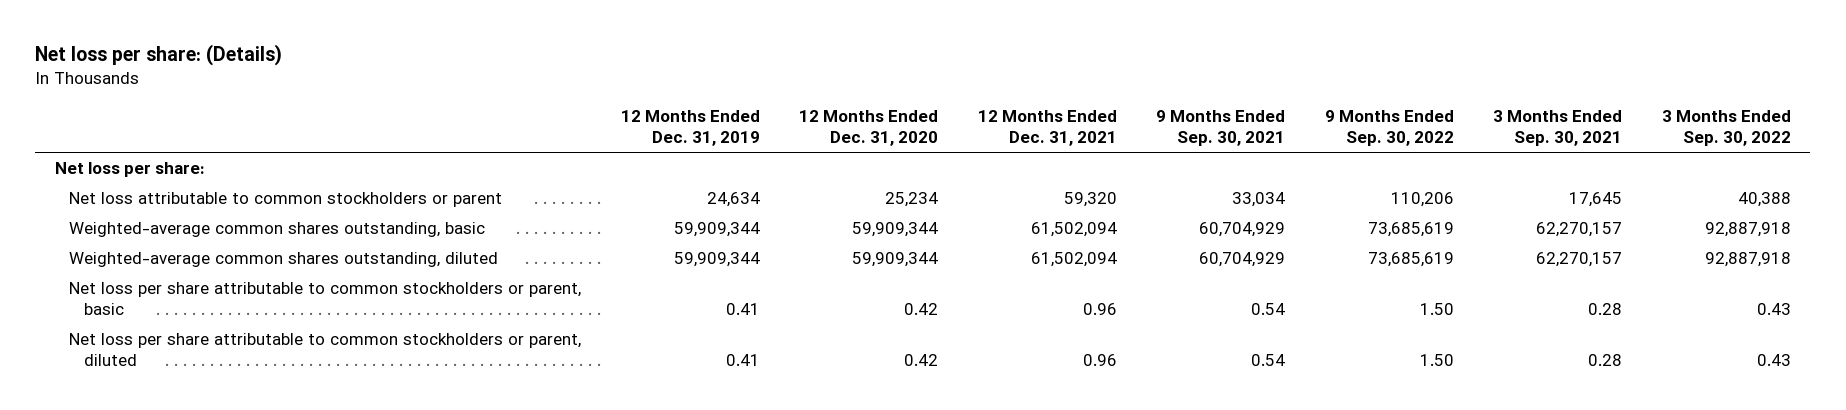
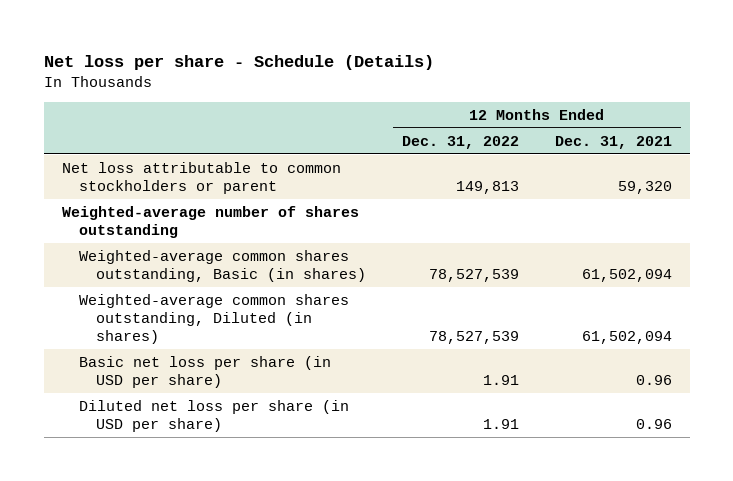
[35,44,283,67] Net loss per share: (Details) -> [43,55,434,71] Net loss per share - Schedule (Details)
[620,110,760,147] 12 Months Ended Dec. 31, 2019 -> none
[799,110,939,147] 12 Months Ended Dec. 31, 2020 -> none
[1156,110,1286,147] 9 Months Ended Sep. 30, 2021 -> none
[1324,110,1454,147] 9 Months Ended Sep. 30, 2022 -> none
[1493,110,1623,147] 3 Months Ended Sep. 30, 2021 -> none
[1661,110,1791,147] 3 Months Ended Sep. 30, 2022 -> none
none -> [402,135,520,149] Dec. 31, 2022
[54,161,205,177] Net loss per share: -> none
none -> [61,205,359,238] Weighted-average number of shares outstanding
[69,221,486,237] Weighted-average common shares outstanding, basic -> [79,249,367,282] Weighted-average common shares outstanding, Basic (in shares)
[69,251,499,267] Weighted-average common shares outstanding, diluted -> [79,293,350,345] Weighted-average common shares outstanding, Diluted (in shares)
[69,281,582,316] Net loss per share attributable to common stockholders or parent, basic -> [79,355,332,388] Basic net loss per share (in USD per share)
[69,332,582,367] Net loss per share attributable to common stockholders or parent, diluted -> [79,399,350,432] Diluted net loss per share (in USD per share)

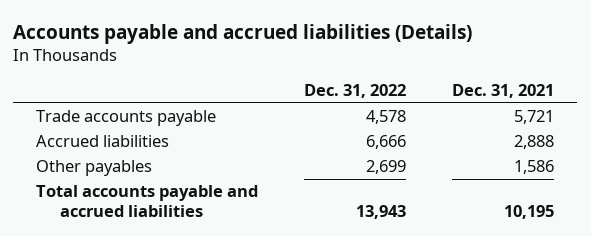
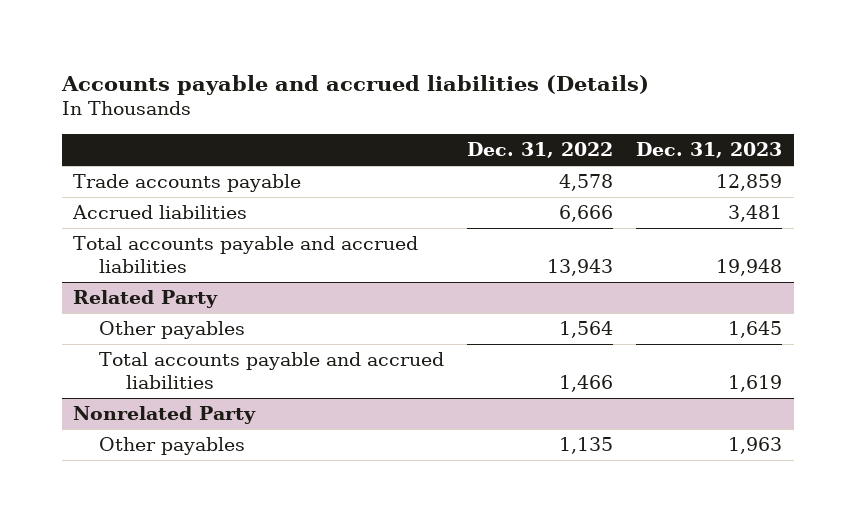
[452,84,555,99] Dec. 31, 2021 -> none
none -> [636,142,783,159] Dec. 31, 2023
[36,160,153,177] Other payables -> none
none -> [73,290,219,309] Related Party
none -> [99,321,246,340] Other payables
none -> [99,352,445,390] Total accounts payable and accrued liabilities
none -> [73,406,257,425] Nonrelated Party
none -> [99,437,246,456] Other payables

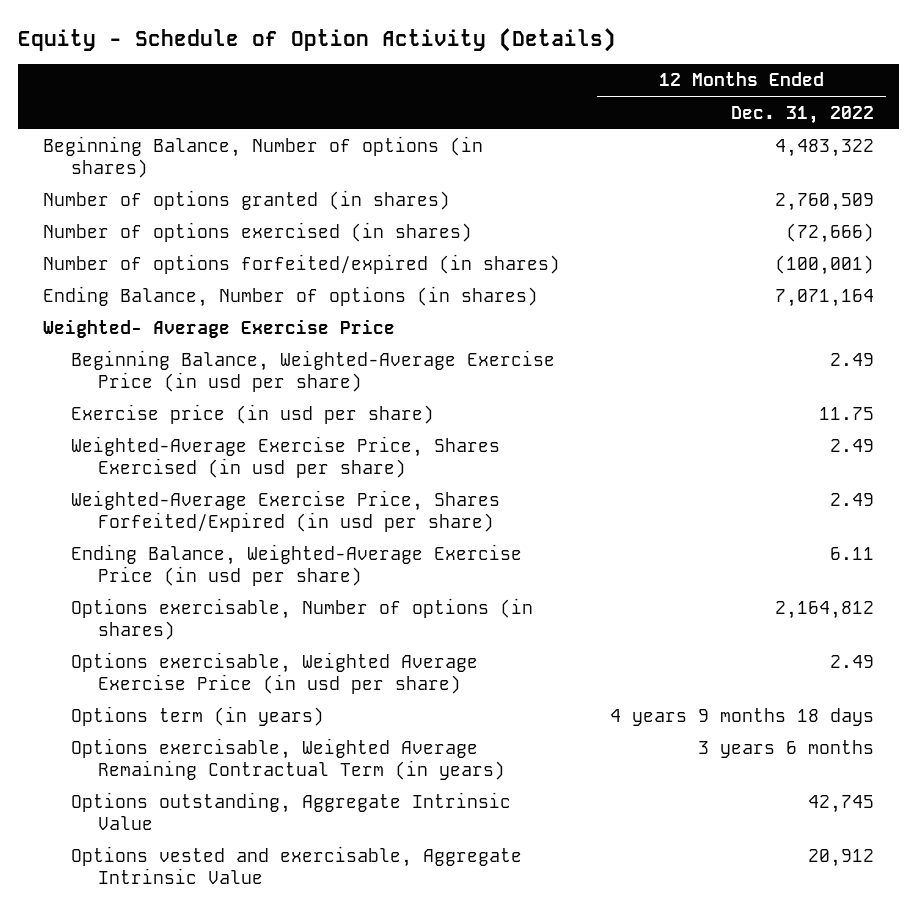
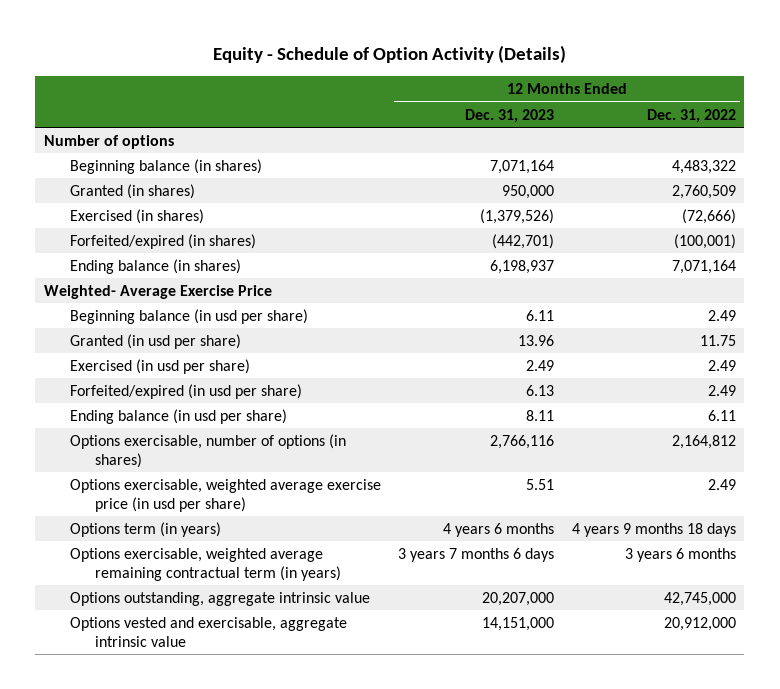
none -> [465,108,555,123] Dec. 31, 2023
none -> [44,134,175,149] Number of options
[43,136,484,179] Beginning Balance, Number of options (in shares) -> [69,158,262,174] Beginning balance (in shares)
[43,190,451,211] Number of options granted (in shares) -> [69,183,195,199] Granted (in shares)
[43,222,473,243] Number of options exercised (in shares) -> [69,208,204,224] Exercised (in shares)
[43,254,561,275] Number of options forfeited/expired (in shares) -> [69,233,256,249] Forfeited/expired (in shares)
[43,286,539,308] Ending Balance, Number of options (in shares) -> [69,258,241,274] Ending balance (in shares)
[70,350,555,393] Beginning Balance, Weighted-Average Exercise Price (in usd per share) -> [69,308,308,324] Beginning balance (in usd per share)
[70,404,434,425] Exercise price (in usd per share) -> [69,333,241,349] Granted (in usd per share)
[70,436,500,479] Weighted-Average Exercise Price, Shares Exercised (in usd per share) -> [69,358,250,374] Exercised (in usd per share)
[70,490,500,533] Weighted-Average Exercise Price, Shares Forfeited/Expired (in usd per share) -> [69,383,302,399] Forfeited/expired (in usd per share)
[70,544,522,587] Ending Balance, Weighted-Average Exercise Price (in usd per share) -> [69,408,287,424] Ending balance (in usd per share)
[70,598,533,641] Options exercisable, Number of options (in shares) -> [69,433,346,468] Options exercisable, number of options (in shares)
[70,652,478,695] Options exercisable, Weighted Average Exercise Price (in usd per share) -> [69,478,381,512] Options exercisable, weighted average exercise price (in usd per share)
[70,738,506,781] Options exercisable, Weighted Average Remaining Contractual Term (in years) -> [69,547,342,581] Options exercisable, weighted average remaining contractual term (in years)
[70,792,511,831] Options outstanding, Aggregate Intrinsic Value -> [69,591,370,606] Options outstanding, aggregate intrinsic value
[807,795,874,814] 42,745 -> [663,591,736,606] 42,745,000
[70,846,522,885] Options vested and exercisable, Aggregate Intrinsic Value -> [69,616,347,647] Options vested and exercisable, aggregate intrinsic value
[807,849,874,868] 20,912 -> [663,616,736,631] 20,912,000

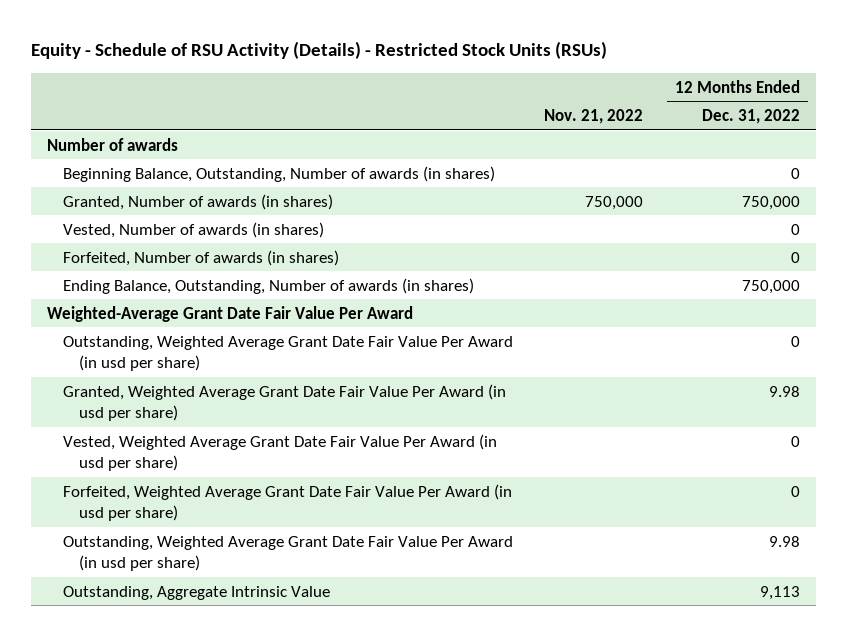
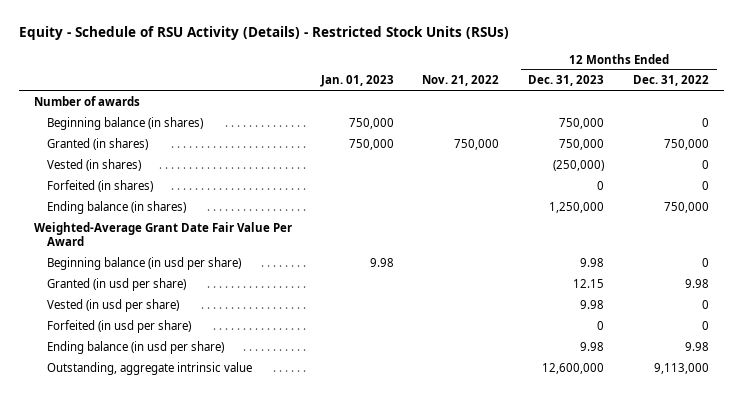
none -> [319,75,394,88] Jan. 01, 2023
none -> [528,75,605,87] Dec. 31, 2023
[62,165,495,182] Beginning Balance, Outstanding, Number of awards (in shares) -> [47,116,204,130] Beginning balance (in shares)
[62,193,333,210] Granted, Number of awards (in shares) -> [47,137,149,150] Granted (in shares)
[62,221,324,238] Vested, Number of awards (in shares) -> [47,158,142,171] Vested (in shares)
[62,249,339,266] Forfeited, Number of awards (in shares) -> [47,179,154,192] Forfeited (in shares)
[62,277,474,294] Ending Balance, Outstanding, Number of awards (in shares) -> [47,200,187,214] Ending balance (in shares)
[62,335,513,371] Outstanding, Weighted Average Grant Date Fair Value Per Award (in usd per share) -> [47,256,242,270] Beginning balance (in usd per share)
[62,383,506,421] Granted, Weighted Average Grant Date Fair Value Per Award (in usd per share) -> [47,277,187,291] Granted (in usd per share)
[62,433,497,471] Vested, Weighted Average Grant Date Fair Value Per Award (in usd per share) -> [47,298,180,312] Vested (in usd per share)
[62,483,512,521] Forfeited, Weighted Average Grant Date Fair Value Per Award (in usd per share) -> [47,319,192,333] Forfeited (in usd per share)
[62,535,513,571] Outstanding, Weighted Average Grant Date Fair Value Per Award (in usd per share) -> [47,340,225,354] Ending balance (in usd per share)
[62,585,330,600] Outstanding, Aggregate Intrinsic Value -> [47,361,253,375] Outstanding, aggregate intrinsic value
[760,585,801,600] 9,113 -> [654,362,710,374] 9,113,000

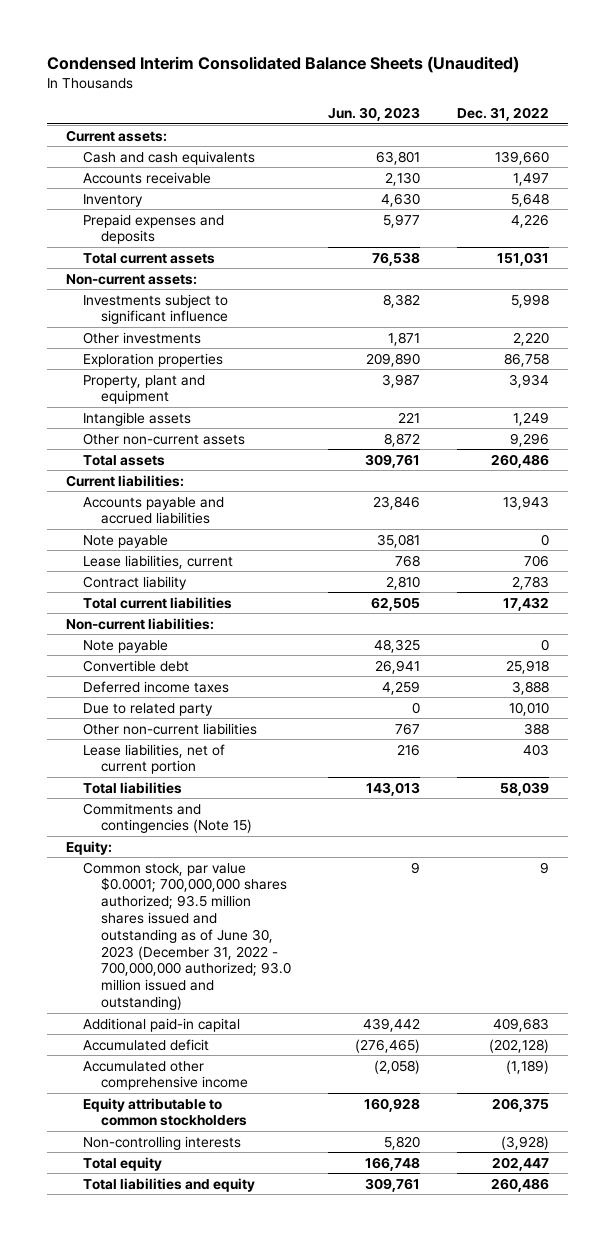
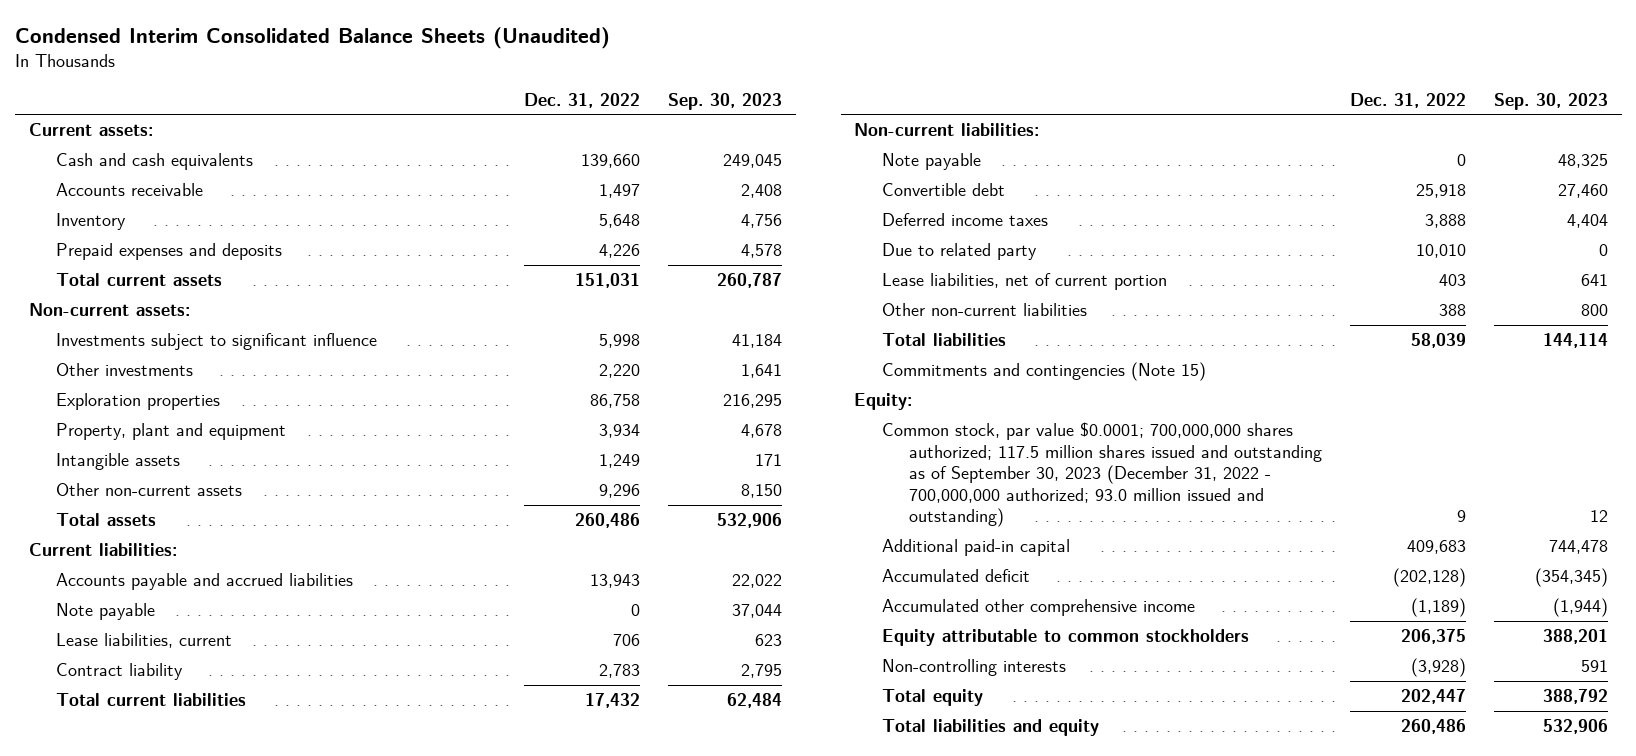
[328,107,421,122] Jun. 30, 2023 -> none
none -> [667,92,782,110] Sep. 30, 2023
[83,722,258,735] Other non-current liabilities -> [881,303,1087,317] Other non-current liabilities
[83,861,292,1010] Common stock, par value $0.0001; 700,000,000 shares authorized; 93.5 million shares issued and outstanding as of June 30, 2023 (December 31, 2022 - 700,000,000 authorized; 93.0 million issued and outstanding) -> [881,422,1323,528] Common stock, par value $0.0001; 700,000,000 shares authorized; 117.5 million shares issued and outstanding as of September 30, 2023 (December 31, 2022 - 700,000,000 authorized; 93.0 million issued and outstanding)

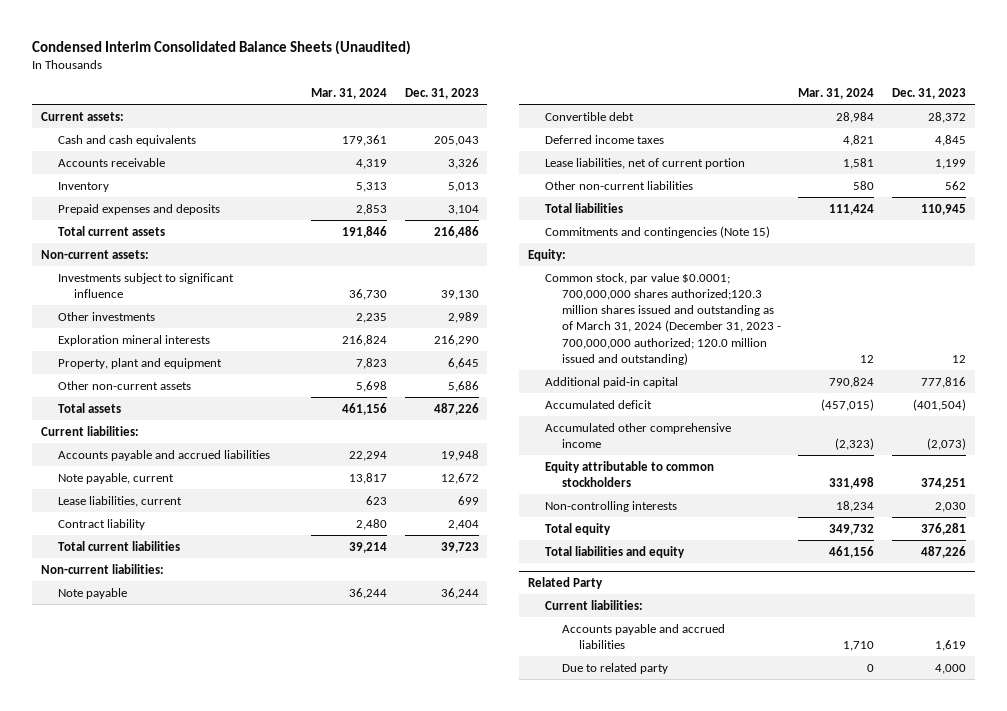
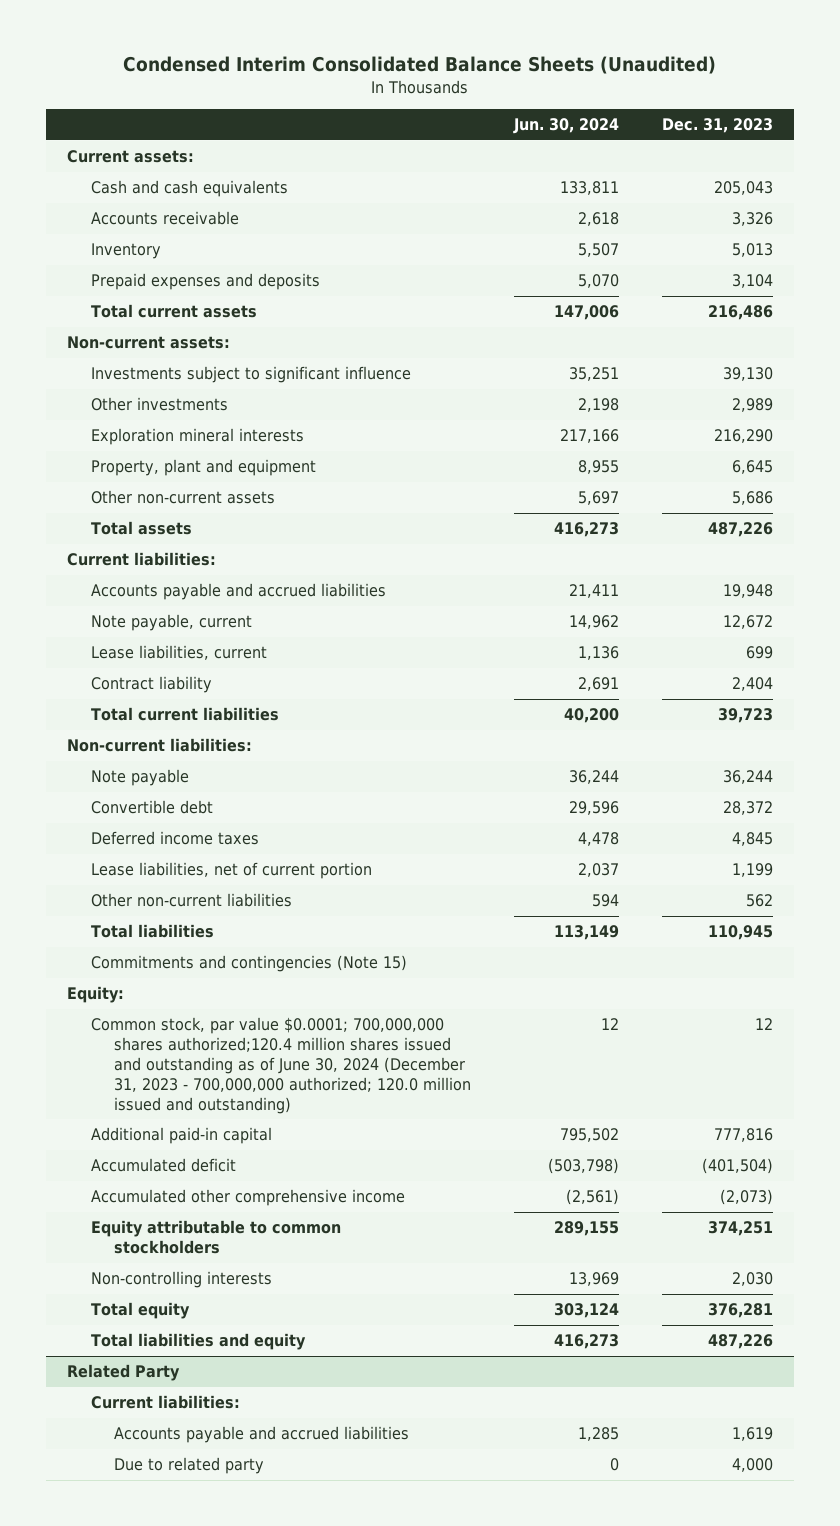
[311,88,388,100] Mar. 31, 2024 -> none
none -> [512,118,619,135] Jun. 30, 2024
[544,272,781,365] Common stock, par value $0.0001; 700,000,000 shares authorized;120.3 million shares issued and outstanding as of March 31, 2024 (December 31, 2023 - 700,000,000 authorized; 120.0 million issued and outstanding) -> [90,1017,471,1114] Common stock, par value $0.0001; 700,000,000 shares authorized;120.4 million shares issued and outstanding as of June 30, 2024 (December 31, 2023 - 700,000,000 authorized; 120.0 million issued and outstanding)

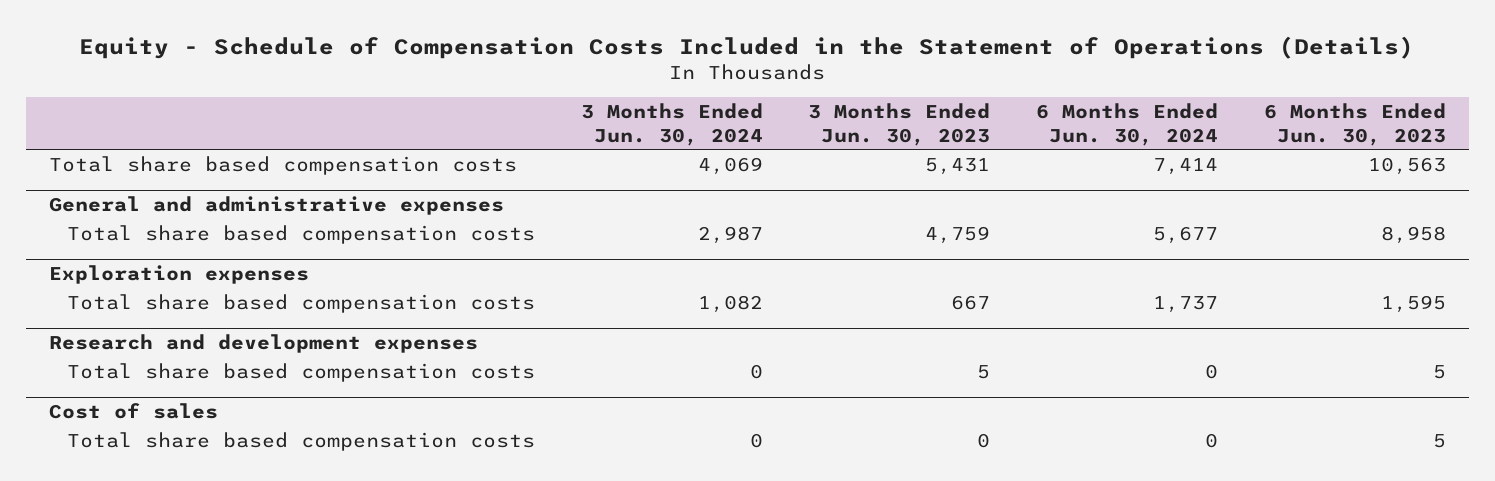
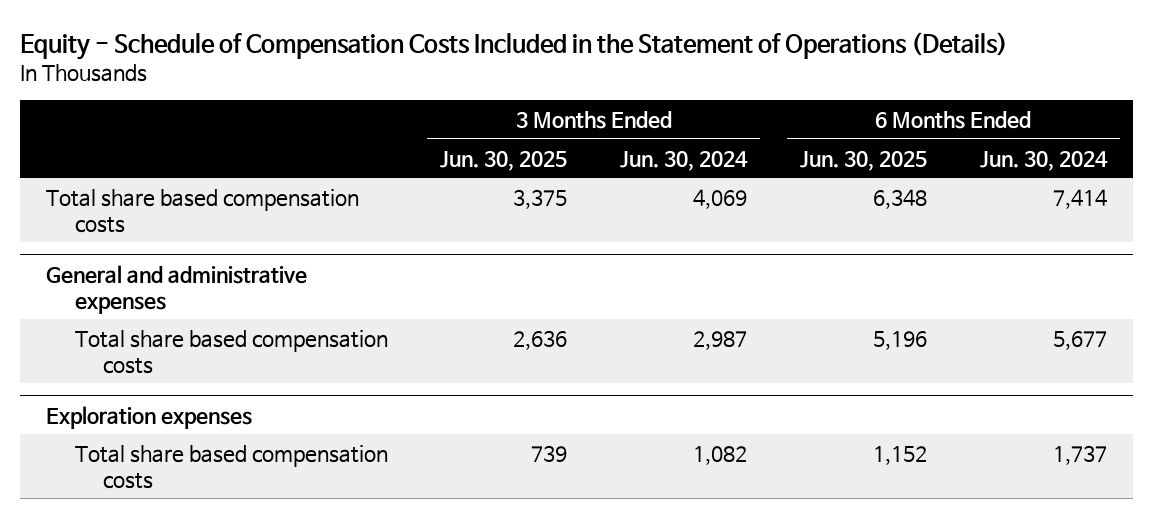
[808,103,991,146] 3 Months Ended Jun. 30, 2023 -> none
[1264,103,1447,146] 6 Months Ended Jun. 30, 2023 -> none
none -> [440,150,568,171] Jun. 30, 2025
none -> [799,150,927,171] Jun. 30, 2025
[48,334,478,354] Research and development expenses -> none
[66,362,535,382] Total share based compensation costs -> none
[48,403,218,420] Cost of sales -> none
[66,431,535,451] Total share based compensation costs -> none

